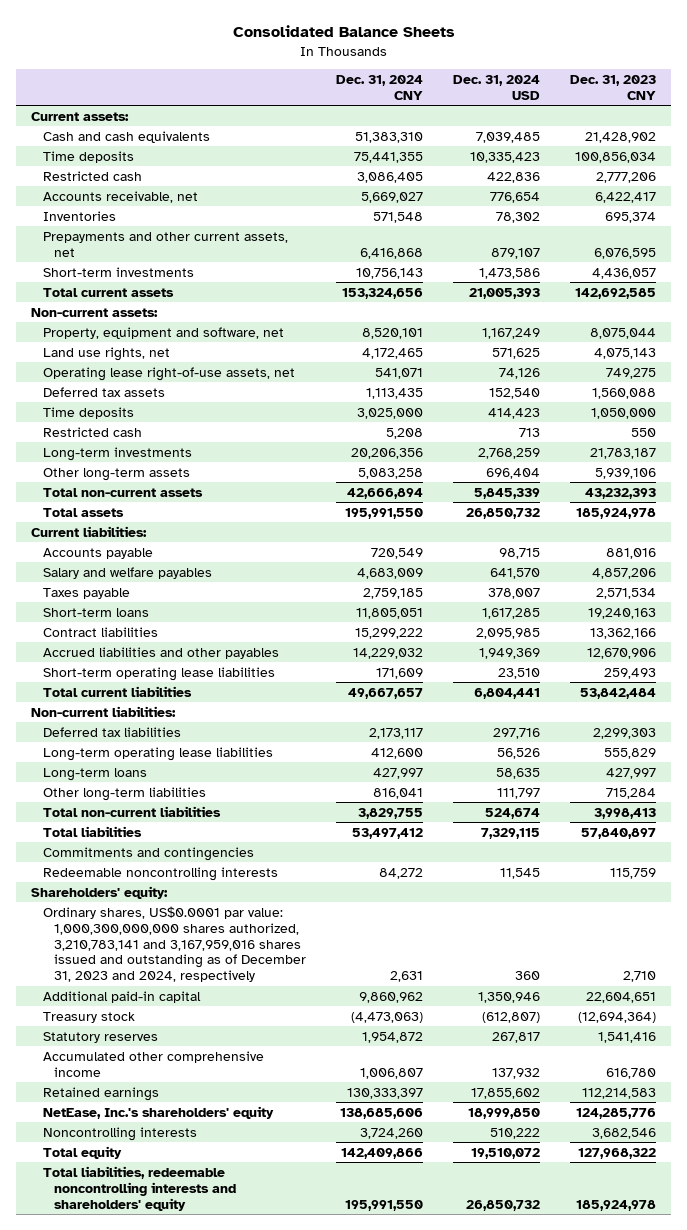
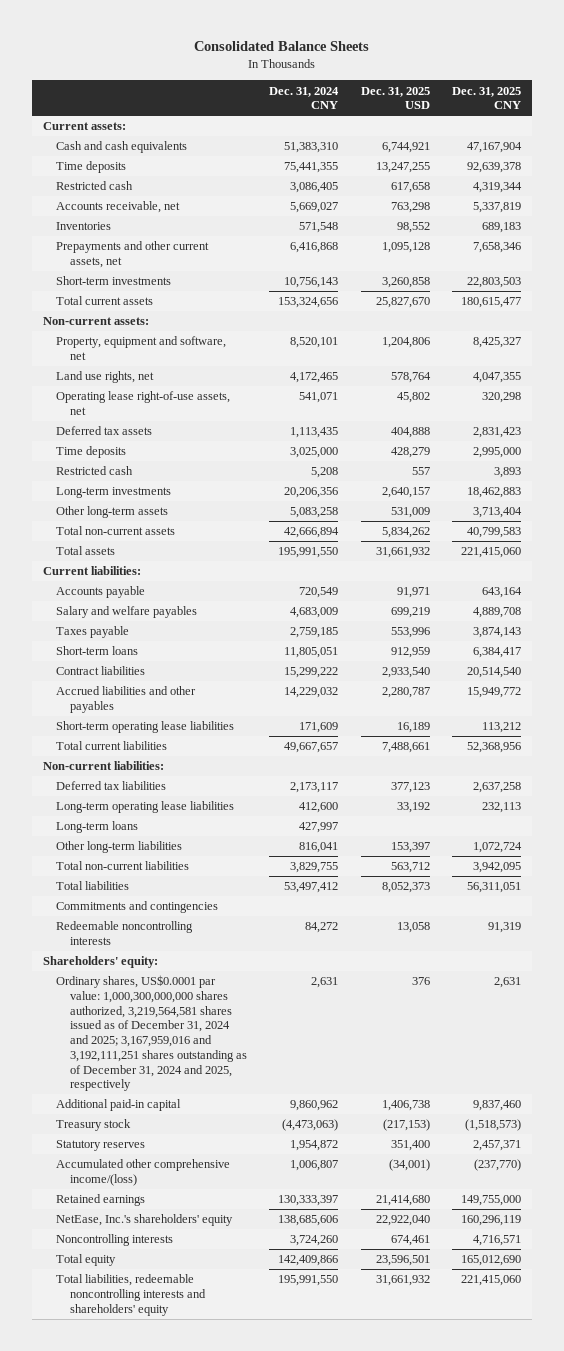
[453,75,541,101] Dec. 31, 2024 USD -> none
[570,75,657,101] Dec. 31, 2023 CNY -> none
none -> [360,86,430,110] Dec. 31, 2025 USD
none -> [452,86,522,110] Dec. 31, 2025 CNY
[42,905,307,983] Ordinary shares, US$0.0001 par value: 1,000,300,000,000 shares authorized, 3,210,783,141 and 3,167,959,016 shares issued and outstanding as of December 31, 2023 and 2024, respectively -> [56,975,247,1092] Ordinary shares, US$0.0001 par value: 1,000,300,000,000 shares authorized, 3,219,564,581 shares issued as of December 31, 2024 and 2025; 3,167,959,016 and 3,192,111,251 shares outstanding as of December 31, 2024 and 2025, respectively
[42,1050,264,1077] Accumulated other comprehensive income -> [56,1159,231,1186] Accumulated other comprehensive income/(loss)

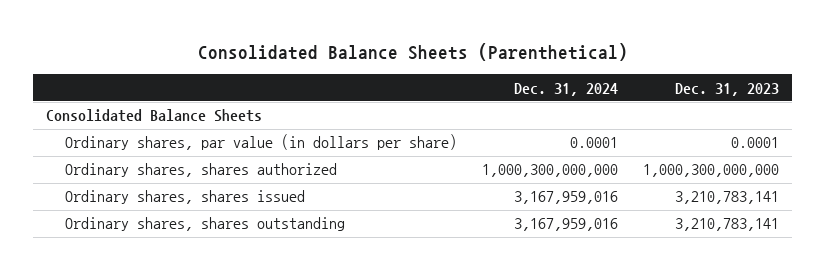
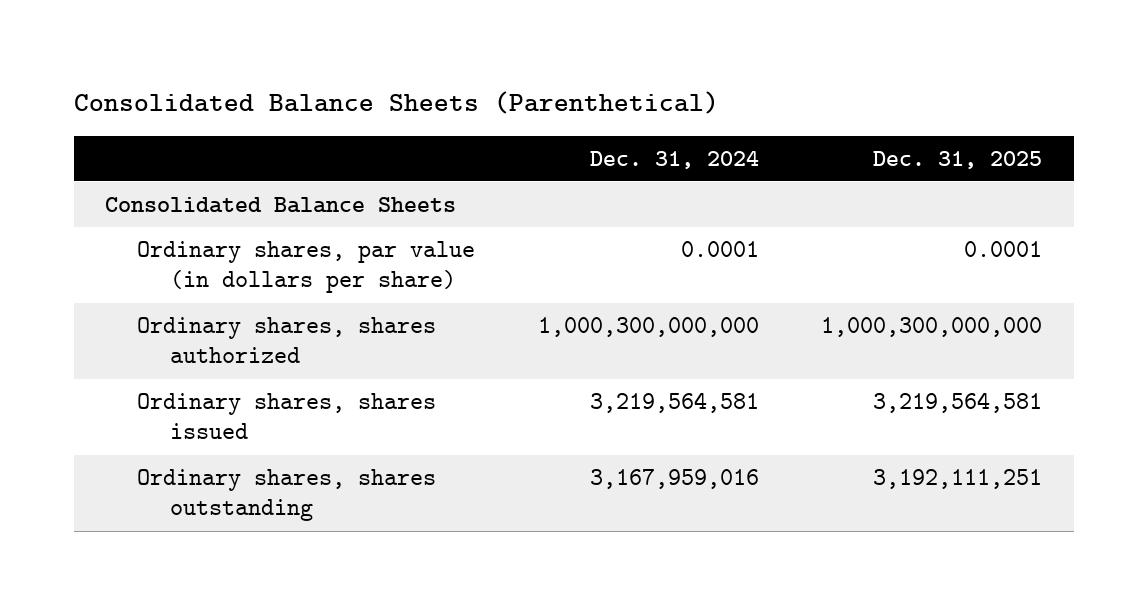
[675,82,780,96] Dec. 31, 2023 -> none
none -> [873,150,1043,169] Dec. 31, 2025
[514,191,619,205] 3,167,959,016 -> [589,391,759,413] 3,219,564,581

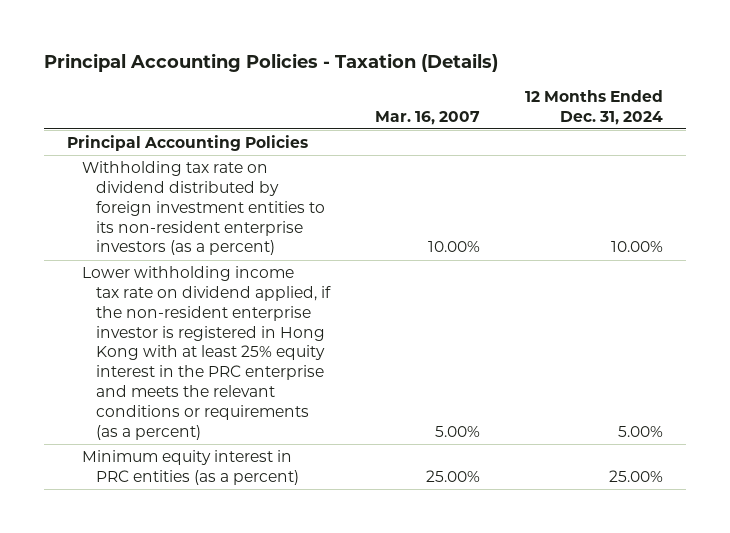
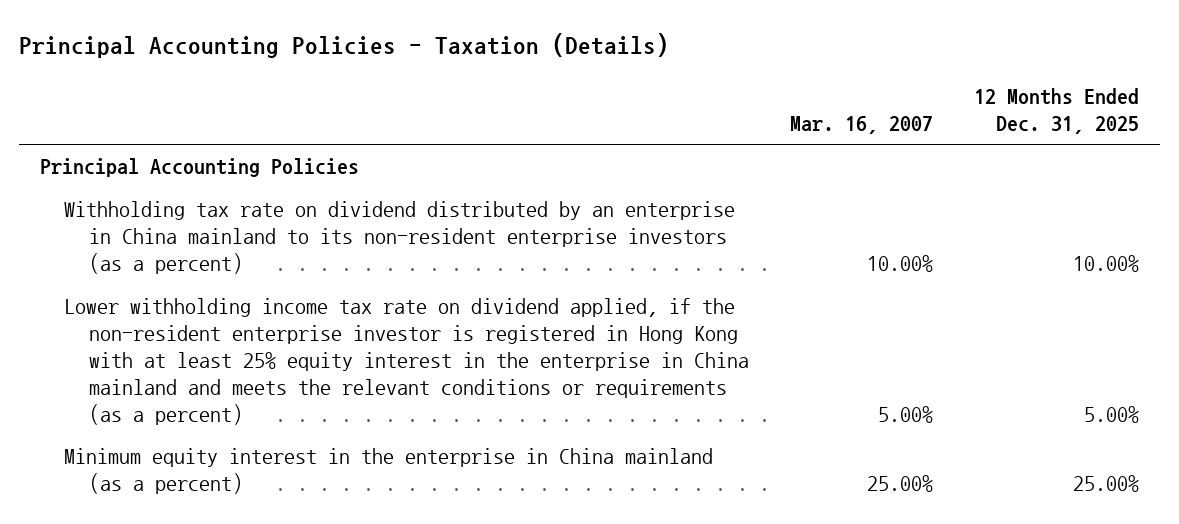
[525,89,664,125] 12 Months Ended Dec. 31, 2024 -> none
none -> [974,87,1140,134] 12 Months Ended Dec. 31, 2025
[81,161,326,256] Withholding tax rate on dividend distributed by foreign investment entities to its non-resident enterprise investors (as a percent) -> [64,201,736,275] Withholding tax rate on dividend distributed by an enterprise in China mainland to its non-resident enterprise investors (as a percent)
[81,266,332,440] Lower withholding income tax rate on dividend applied, if the non-resident enterprise investor is registered in Hong Kong with at least 25% equity interest in the PRC enterprise and meets the relevant conditions or requirements (as a percent) -> [64,298,750,425] Lower withholding income tax rate on dividend applied, if the non-resident enterprise investor is registered in Hong Kong with at least 25% equity interest in the enterprise in China mainland and meets the relevant conditions or requirements (as a percent)
[81,450,300,485] Minimum equity interest in PRC entities (as a percent) -> [64,448,714,495] Minimum equity interest in the enterprise in China mainland (as a percent)

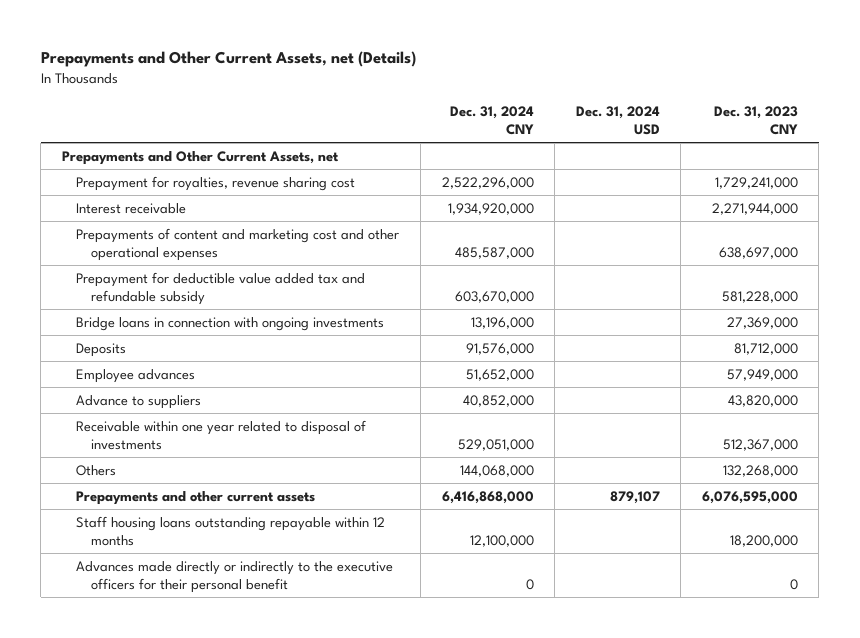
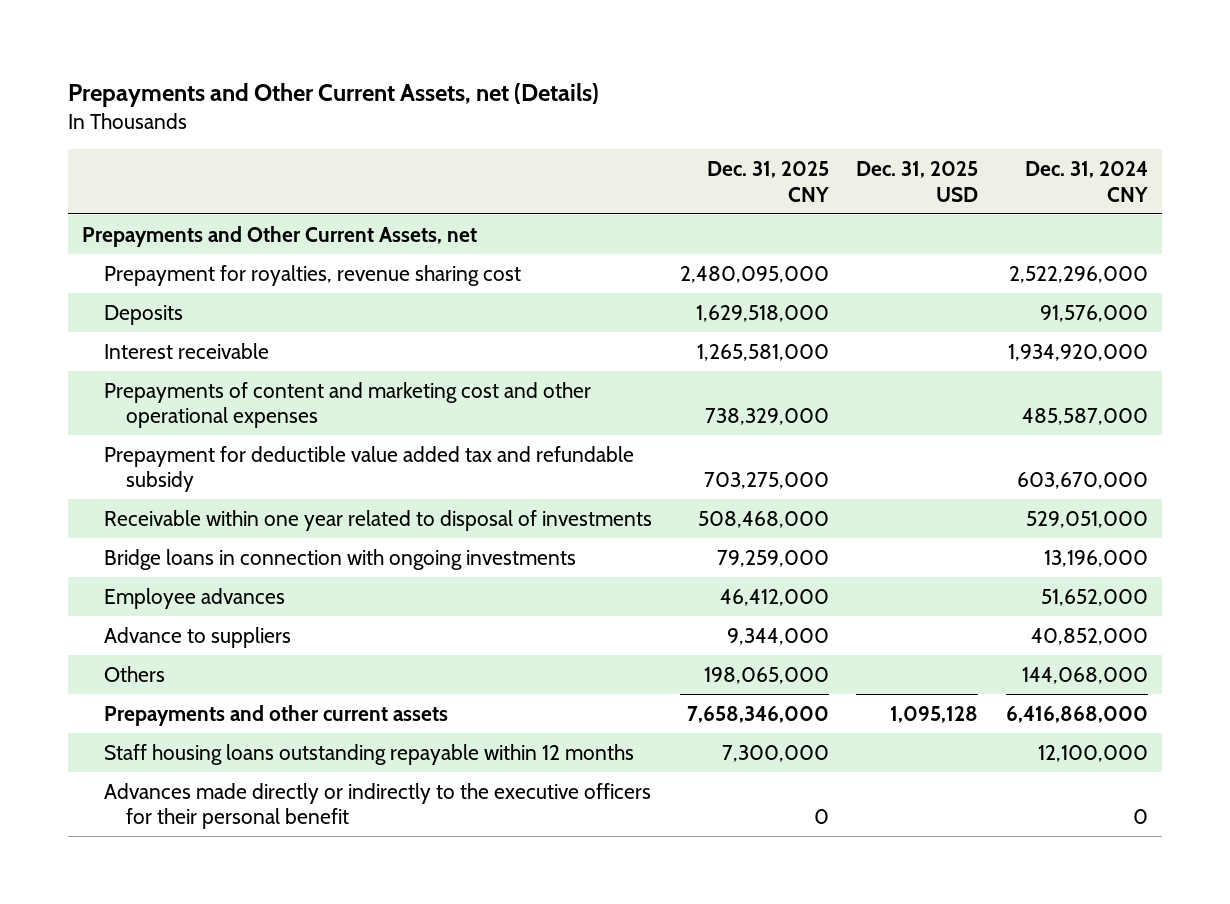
[575,105,660,135] Dec. 31, 2024 USD -> none
[713,105,798,135] Dec. 31, 2023 CNY -> none
none -> [706,161,829,202] Dec. 31, 2025 CNY
none -> [856,161,979,202] Dec. 31, 2025 USD
[76,342,127,357] Deposits -> [103,304,183,325] Deposits
[76,419,367,451] Receivable within one year related to disposal of investments -> [103,509,652,531] Receivable within one year related to disposal of investments

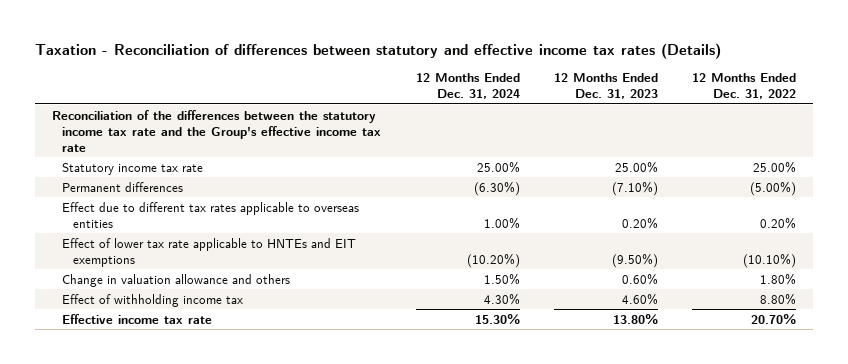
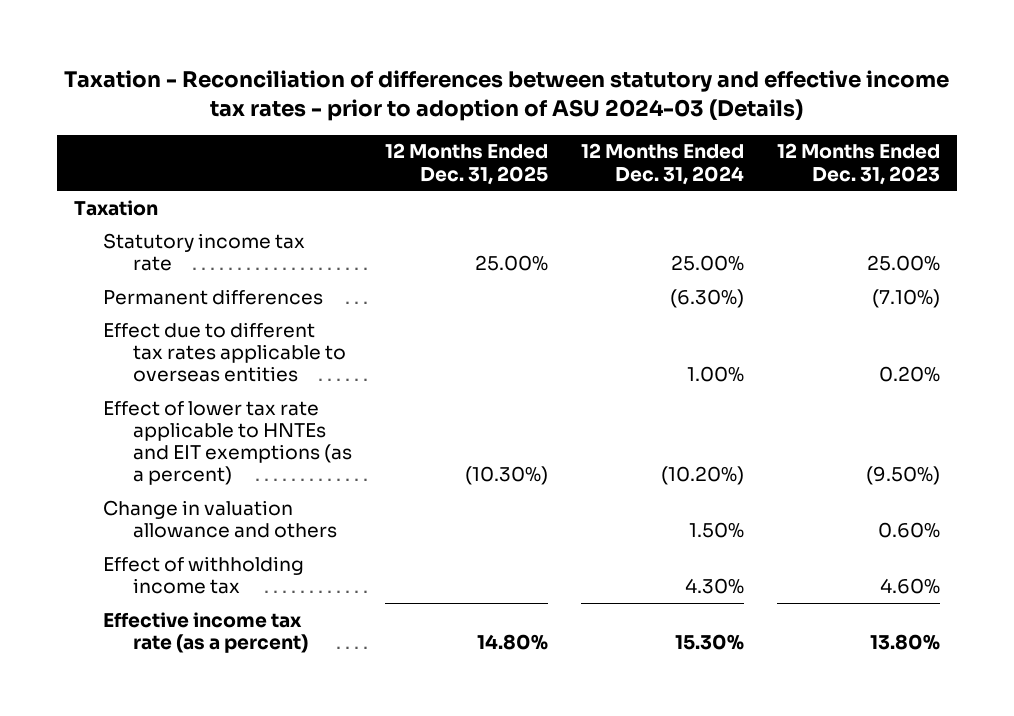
[34,42,721,59] Taxation - Reconciliation of differences between statutory and effective income tax rates (Details) -> [64,69,950,121] Taxation - Reconciliation of differences between statutory and effective income tax rates - prior to adoption of ASU 2024-03 (Details)
[692,72,797,99] 12 Months Ended Dec. 31, 2022 -> none
none -> [385,143,549,185] 12 Months Ended Dec. 31, 2025
[51,109,382,152] Reconciliation of the differences between the statutory income tax rate and the Group's effective income tax rate -> none
none -> [73,199,158,216] Taxation
[62,237,357,267] Effect of lower tax rate applicable to HNTEs and EIT exemptions -> [103,400,352,486] Effect of lower tax rate applicable to HNTEs and EIT exemptions (as a percent)
[62,313,213,324] Effective income tax rate -> [103,611,308,653] Effective income tax rate (as a percent)

